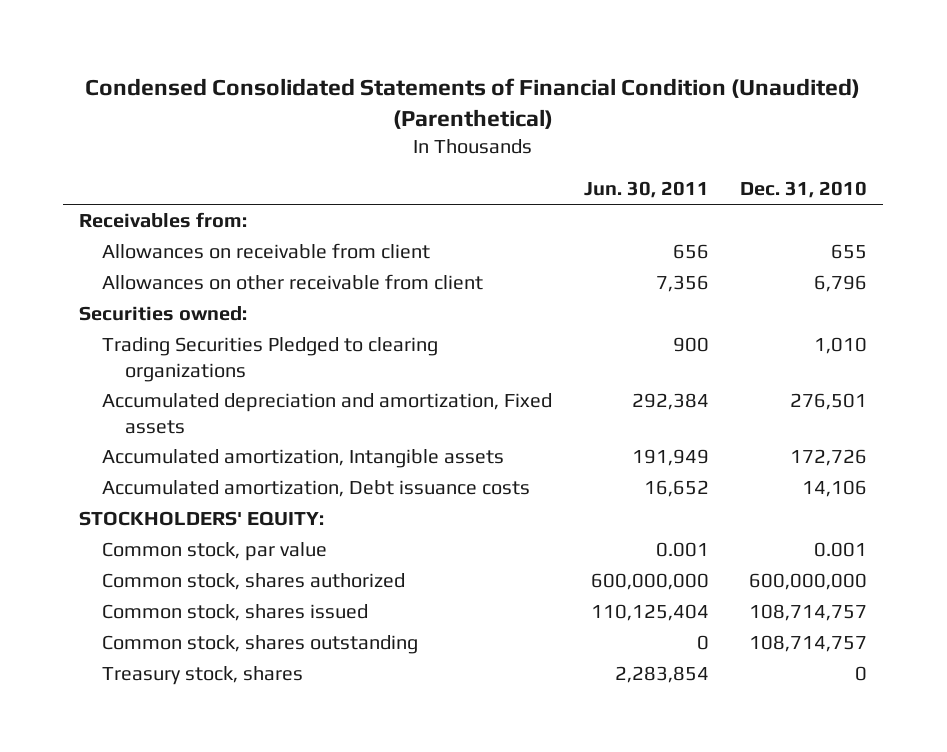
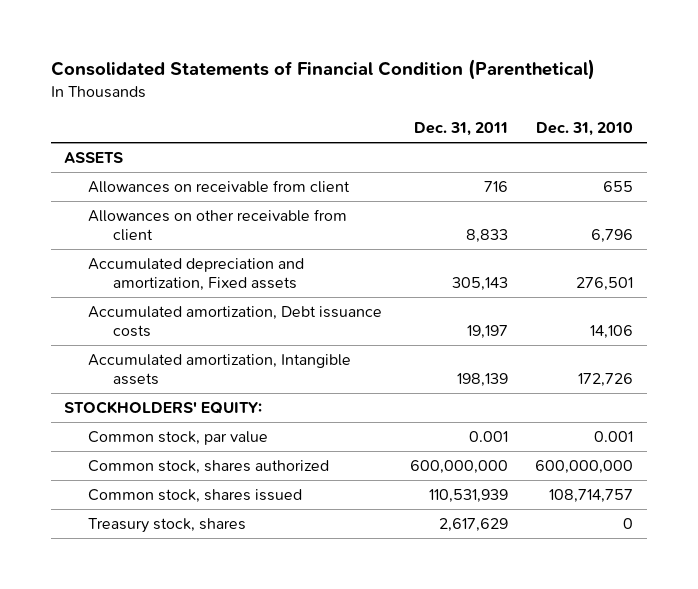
[85,77,861,130] Condensed Consolidated Statements of Financial Condition (Unaudited) (Parenthetical) -> [50,59,595,81] Consolidated Statements of Financial Condition (Parenthetical)
[583,181,709,199] Jun. 30, 2011 -> none
none -> [413,121,508,136] Dec. 31, 2011
[79,211,248,228] Receivables from: -> none
none -> [64,151,124,163] ASSETS
[79,305,248,321] Securities owned: -> none
[102,336,439,382] Trading Securities Pledged to clearing organizations -> none
[102,448,505,468] Accumulated amortization, Intangible assets -> [88,353,352,386] Accumulated amortization, Intangible assets
[102,634,419,654] Common stock, shares outstanding -> none

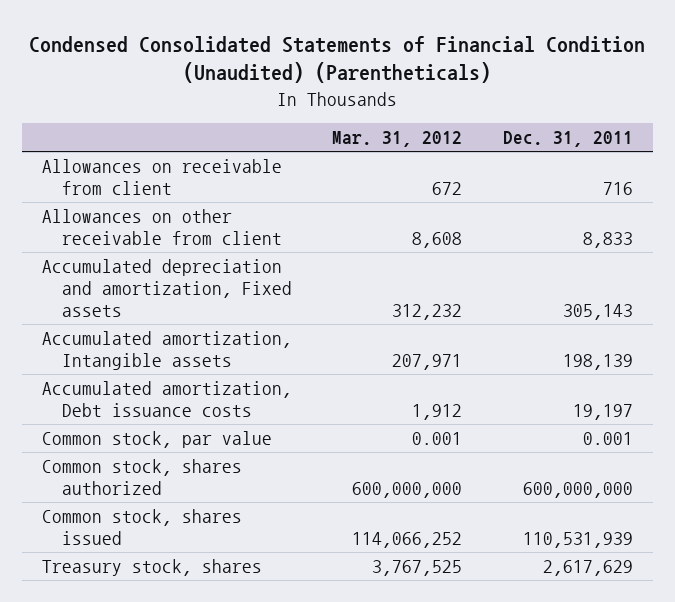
[50,59,595,81] Consolidated Statements of Financial Condition (Parenthetical) -> [29,35,646,84] Condensed Consolidated Statements of Financial Condition (Unaudited) (Parentheticals)
[536,121,634,136] Dec. 31, 2010 -> none
none -> [332,131,463,148] Mar. 31, 2012
[64,151,124,163] ASSETS -> none
[64,400,263,414] STOCKHOLDERS' EQUITY: -> none
[88,305,383,338] Accumulated amortization, Debt issuance costs -> [41,380,292,418] Accumulated amortization, Debt issuance costs

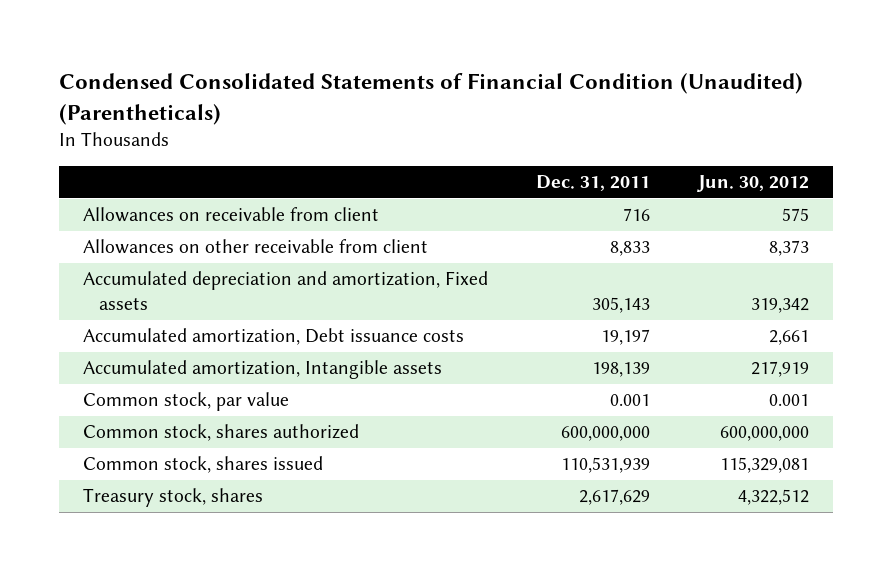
[332,131,463,148] Mar. 31, 2012 -> none
none -> [696,175,809,193] Jun. 30, 2012
[41,330,292,371] Accumulated amortization, Intangible assets -> [82,360,442,380] Accumulated amortization, Intangible assets

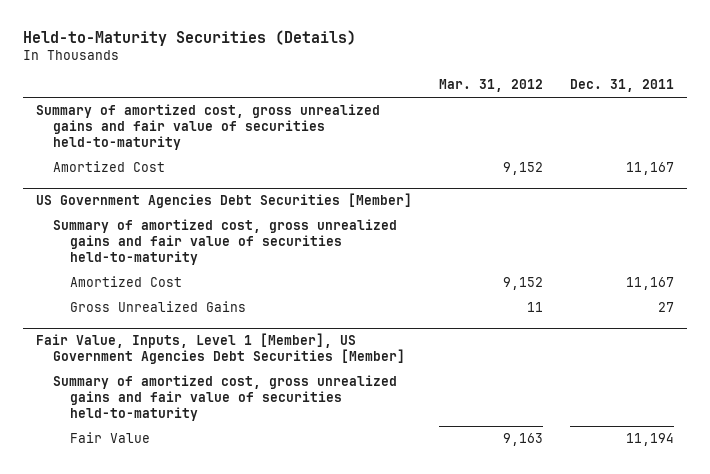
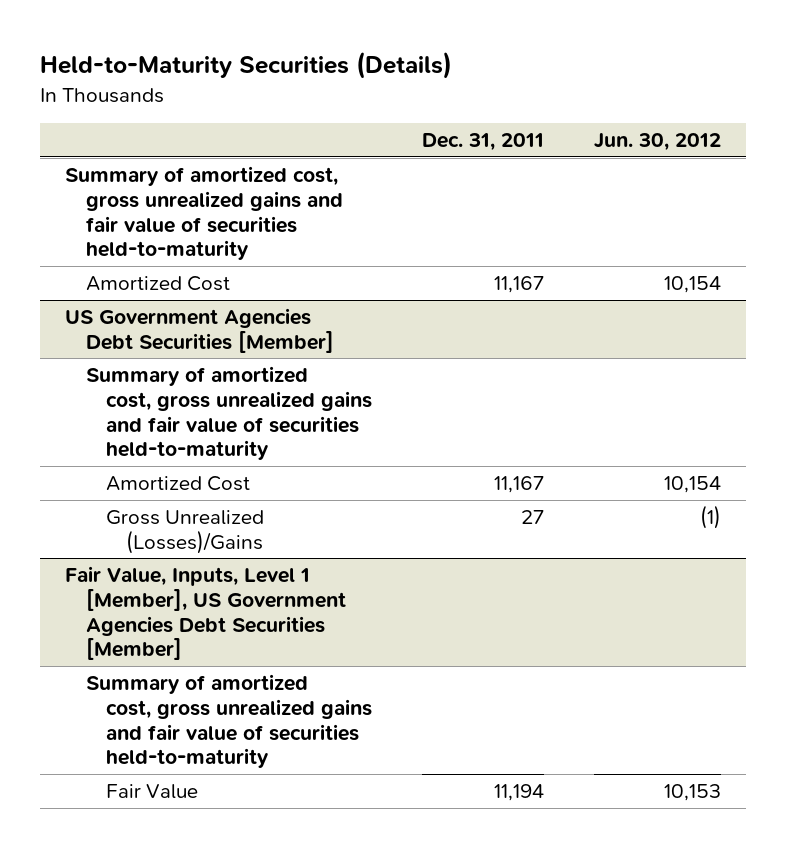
[439,79,544,93] Mar. 31, 2012 -> none
none -> [594,133,722,152] Jun. 30, 2012
[69,301,246,313] Gross Unrealized Gains -> [105,510,264,554] Gross Unrealized (Losses)/Gains

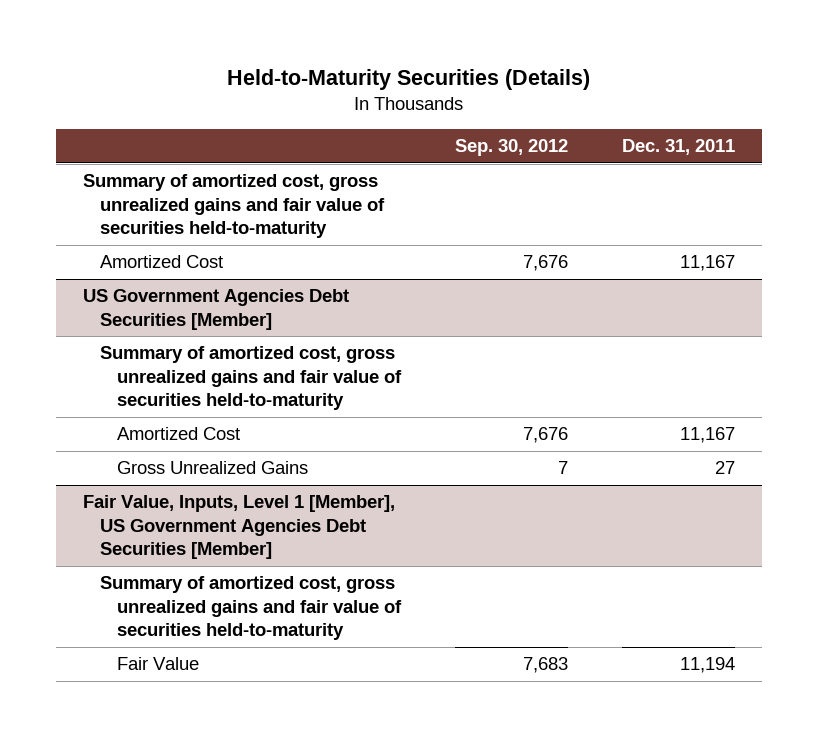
[594,133,722,152] Jun. 30, 2012 -> none
none -> [455,139,569,157] Sep. 30, 2012
[105,510,264,554] Gross Unrealized (Losses)/Gains -> [117,461,309,475] Gross Unrealized Gains

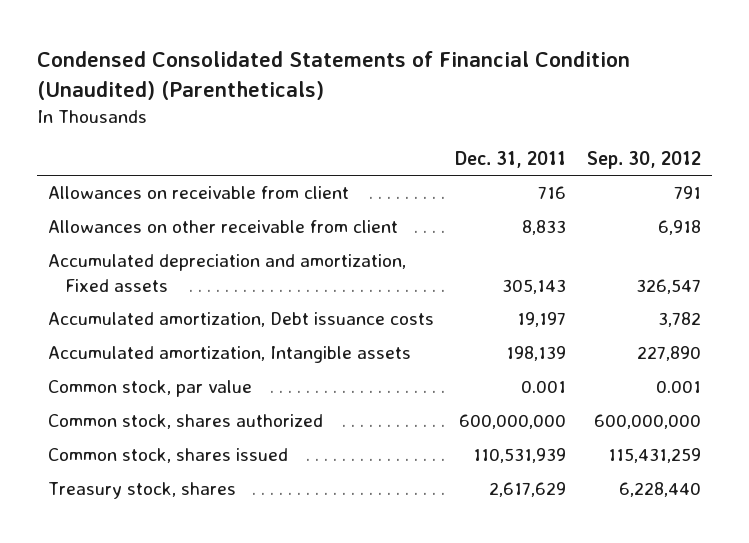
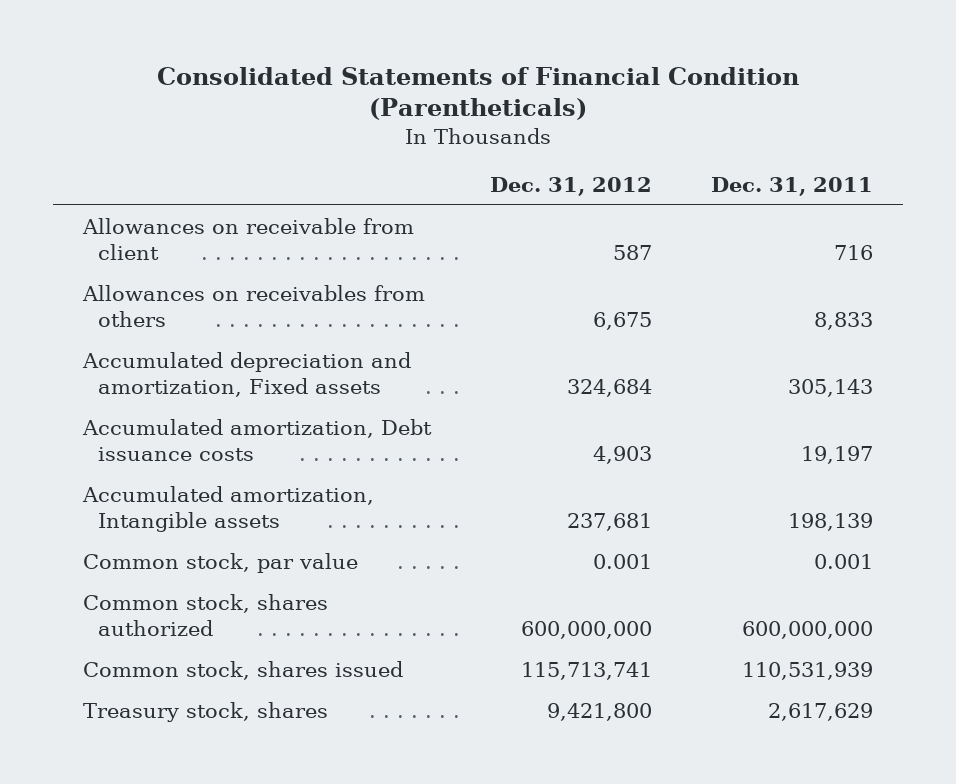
[37,51,631,100] Condensed Consolidated Statements of Financial Condition (Unaudited) (Parentheticals) -> [157,66,800,121] Consolidated Statements of Financial Condition (Parentheticals)
[587,151,702,170] Sep. 30, 2012 -> none
none -> [490,176,653,196] Dec. 31, 2012
[47,220,398,234] Allowances on other receivable from client -> [81,284,425,327] Allowances on receivables from others

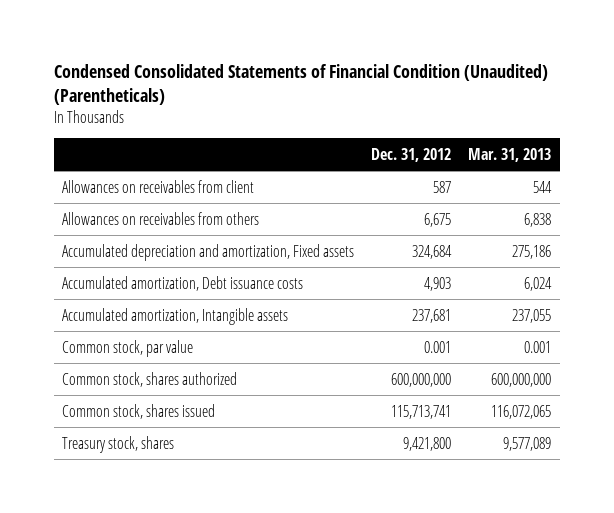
[157,66,800,121] Consolidated Statements of Financial Condition (Parentheticals) -> [54,64,549,106] Condensed Consolidated Statements of Financial Condition (Unaudited) (Parentheticals)
[711,176,874,196] Dec. 31, 2011 -> none
none -> [468,147,552,162] Mar. 31, 2013
[81,217,414,260] Allowances on receivable from client -> [62,179,255,193] Allowances on receivables from client

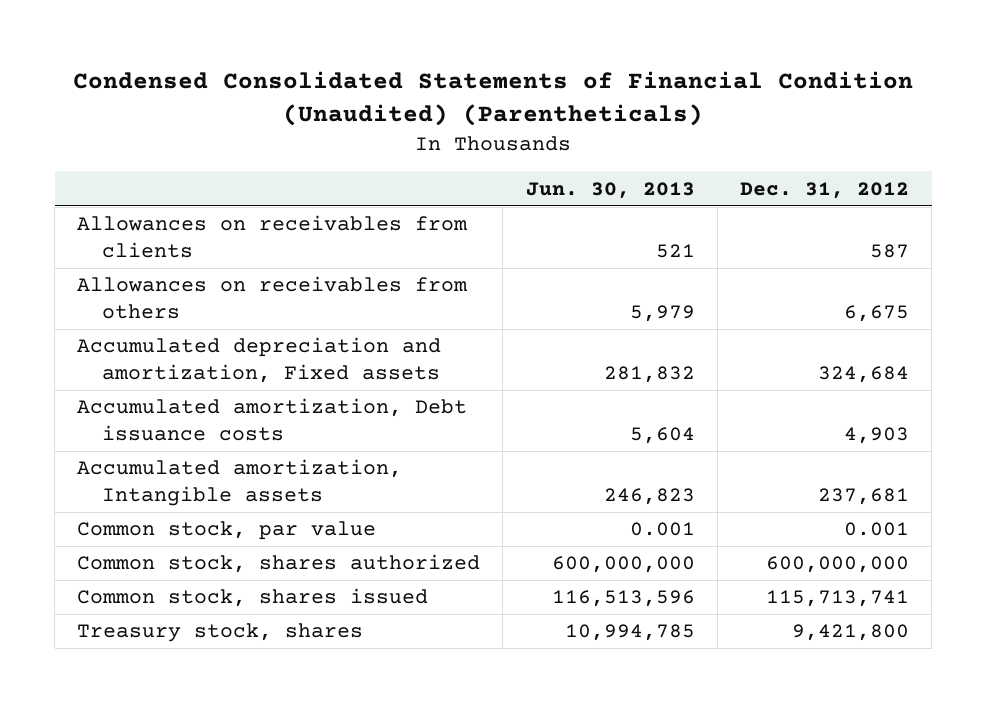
[468,147,552,162] Mar. 31, 2013 -> none
none -> [525,181,695,199] Jun. 30, 2013
[62,179,255,193] Allowances on receivables from client -> [77,215,469,258] Allowances on receivables from clients

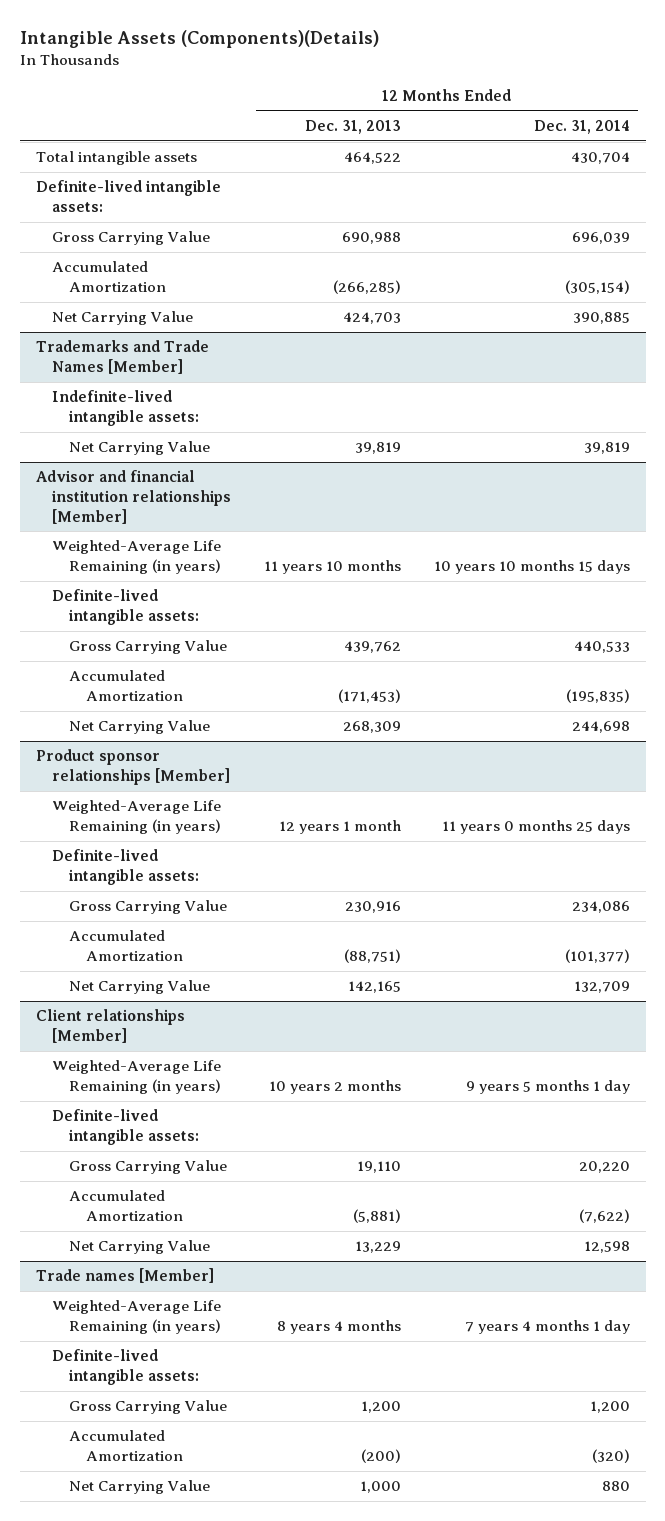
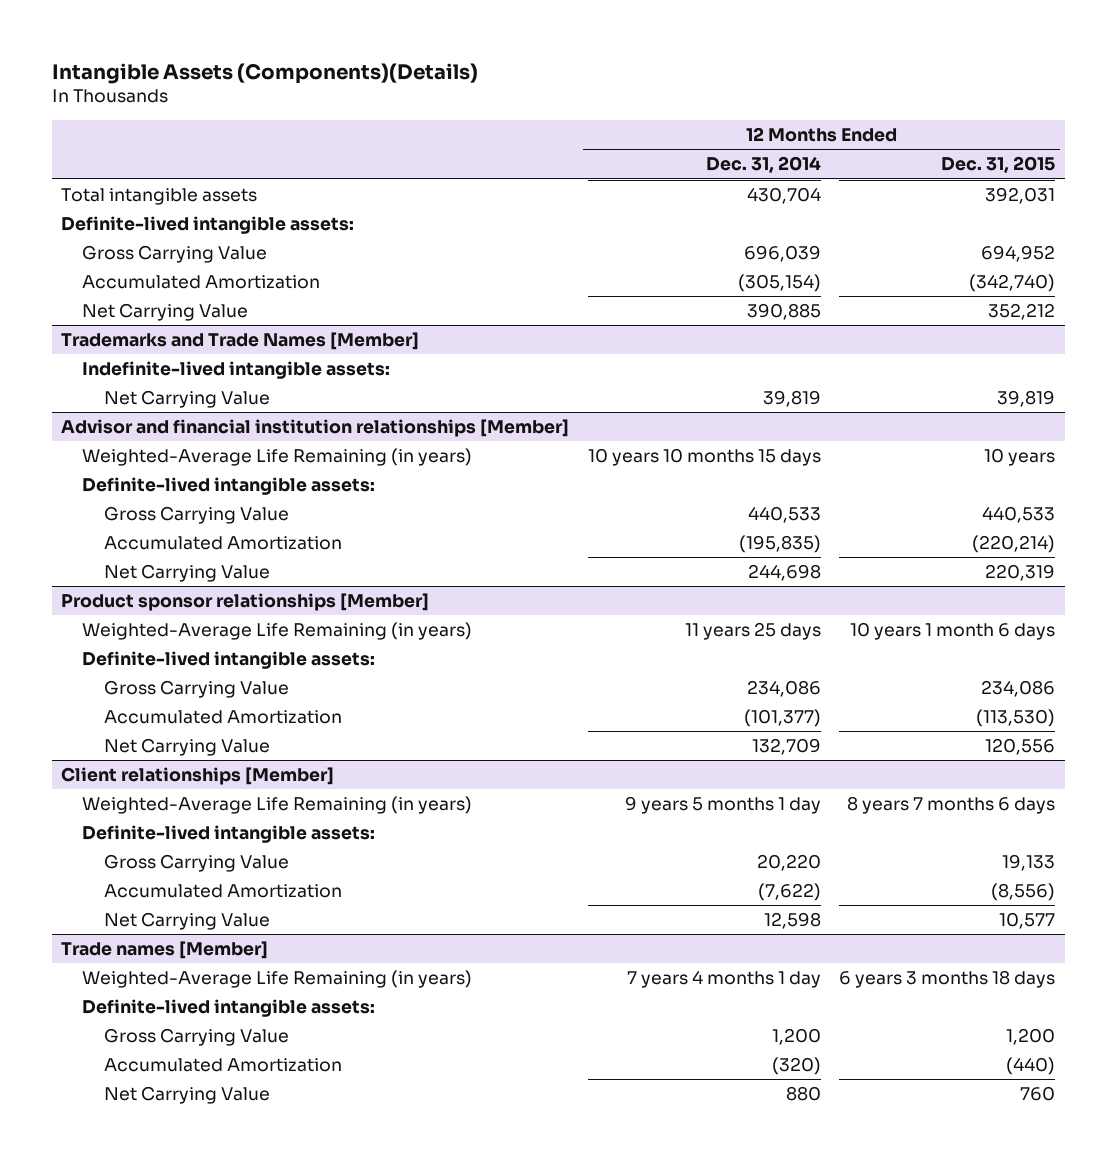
[305,120,402,135] Dec. 31, 2013 -> none
none -> [941,156,1056,174] Dec. 31, 2015
[441,820,630,835] 11 years 0 months 25 days -> [684,622,821,641] 11 years 25 days

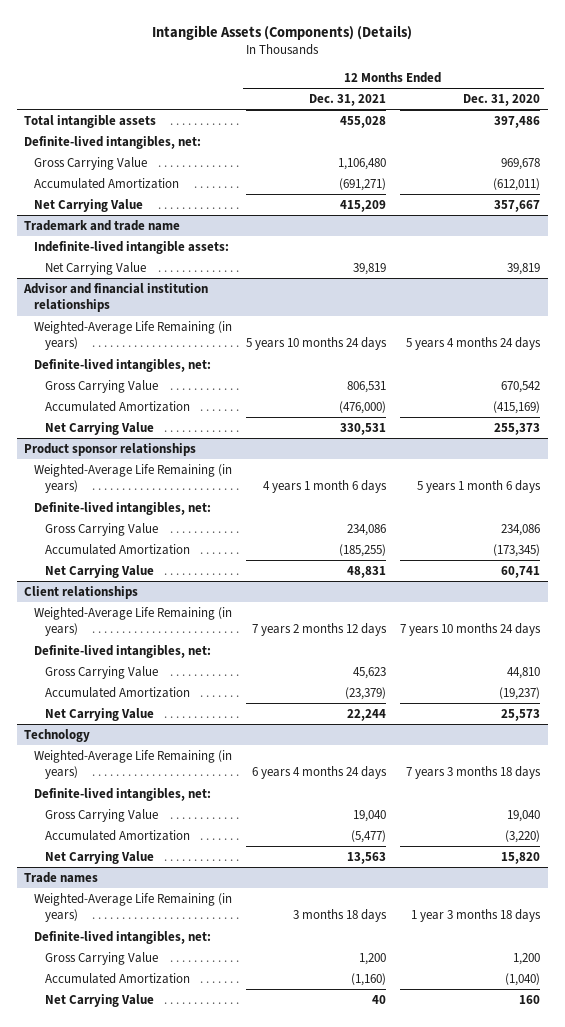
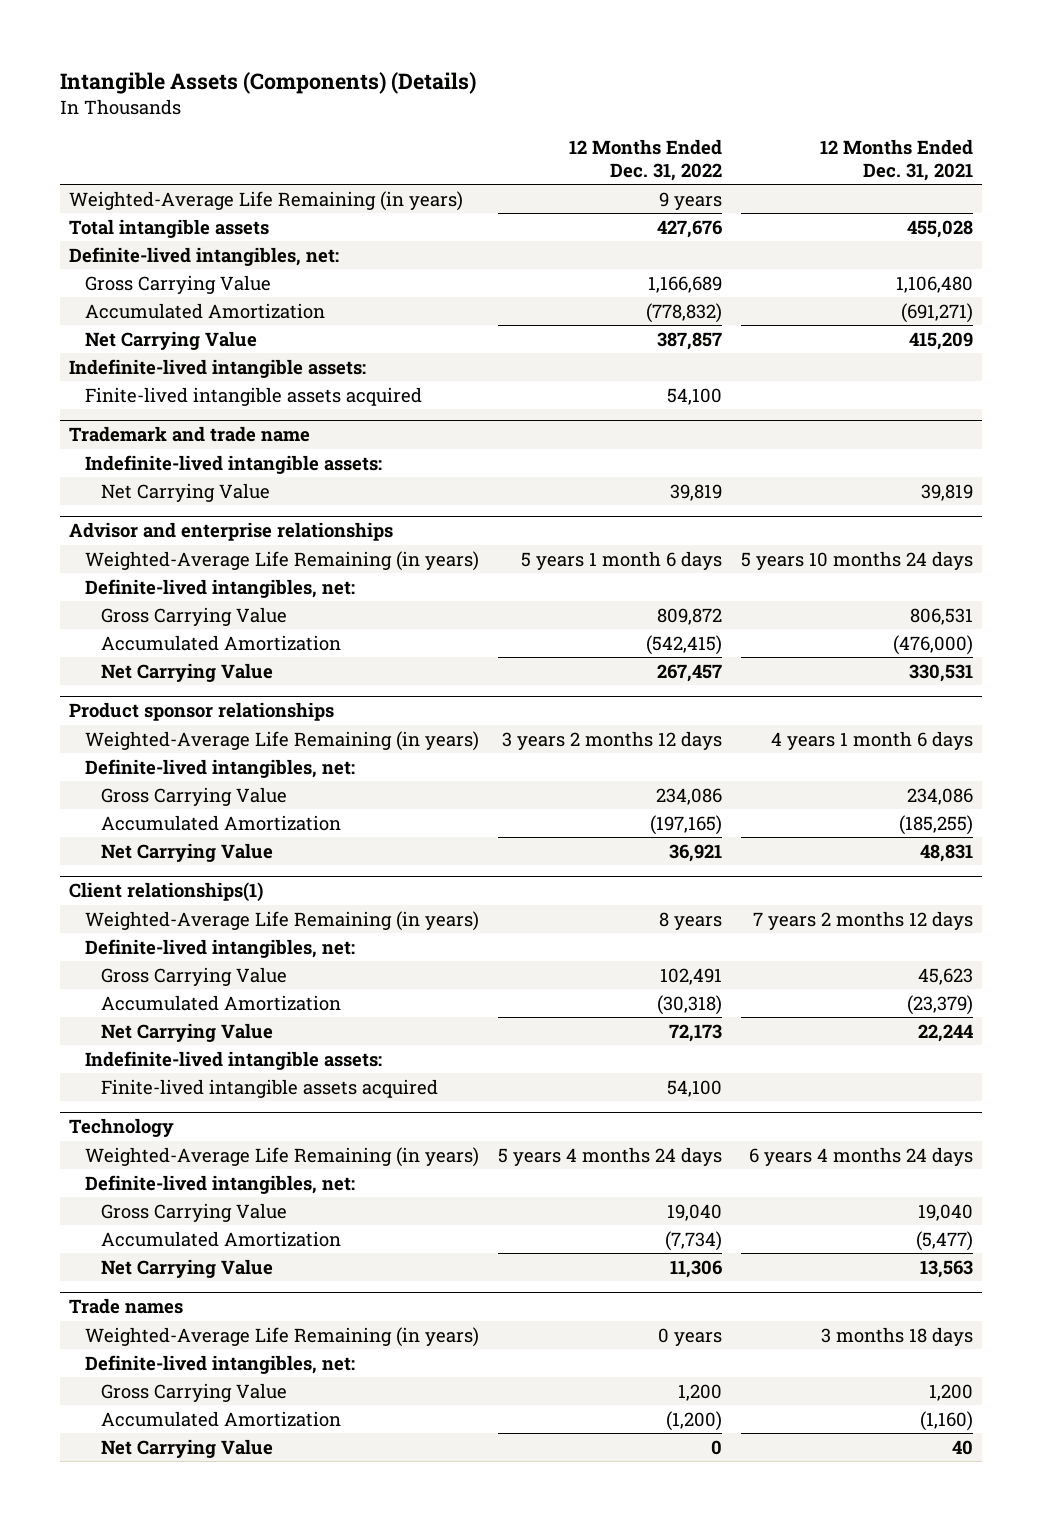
[463,93,541,106] Dec. 31, 2020 -> none
none -> [568,138,722,181] 12 Months Ended Dec. 31, 2022
none -> [68,190,463,211] Weighted-Average Life Remaining (in years)
none -> [68,358,366,378] Indefinite-lived intangible assets:
none -> [85,386,423,406] Finite-lived intangible assets acquired
[23,282,209,313] Advisor and financial institution relationships -> [68,522,393,542] Advisor and enterprise relationships
[24,585,139,599] Client relationships -> [68,882,263,903] Client relationships(1)
none -> [85,1050,383,1070] Indefinite-lived intangible assets:
none -> [101,1078,439,1098] Finite-lived intangible assets acquired

